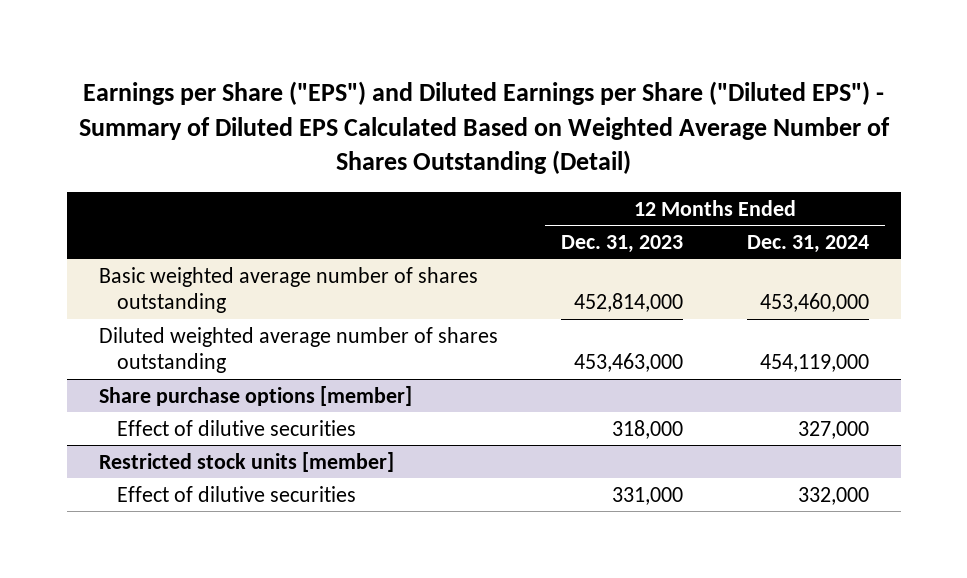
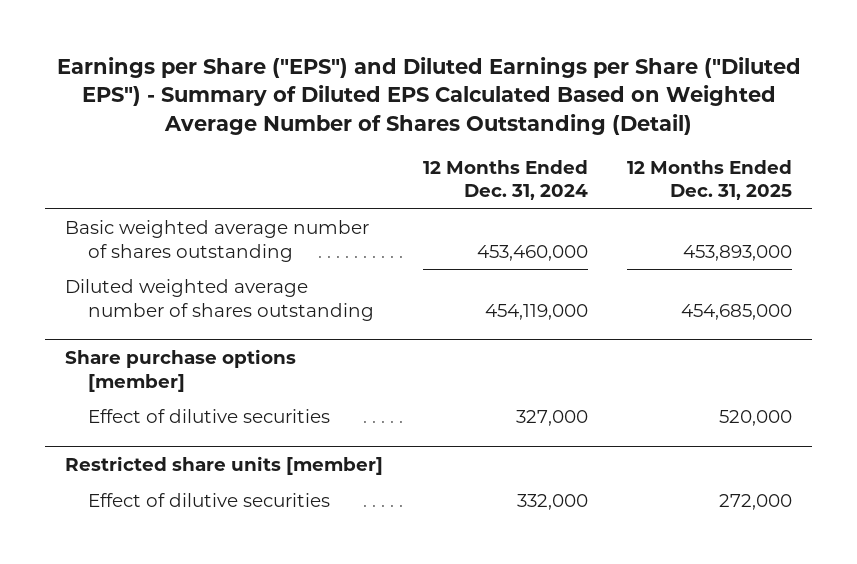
[561,234,684,253] Dec. 31, 2023 -> none
none -> [626,159,792,201] 12 Months Ended Dec. 31, 2025
[98,451,394,472] Restricted stock units [member] -> [65,456,384,476] Restricted share units [member]

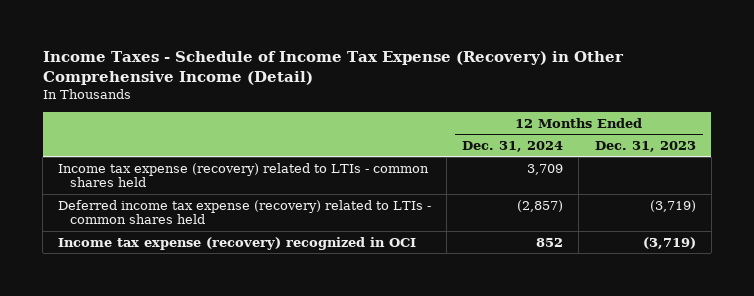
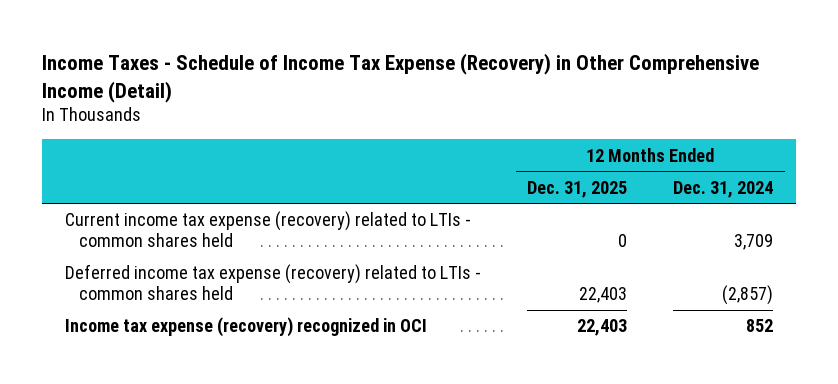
[594,140,696,152] Dec. 31, 2023 -> none
none -> [527,180,628,198] Dec. 31, 2025
[58,162,430,188] Income tax expense (recovery) related to LTIs - common shares held -> [65,211,472,248] Current income tax expense (recovery) related to LTIs - common shares held

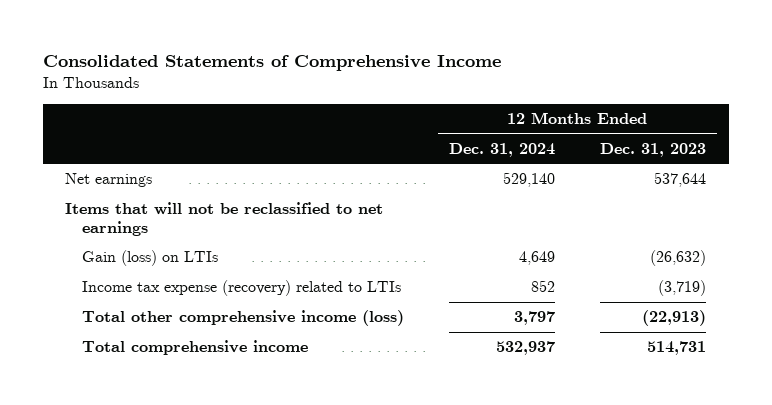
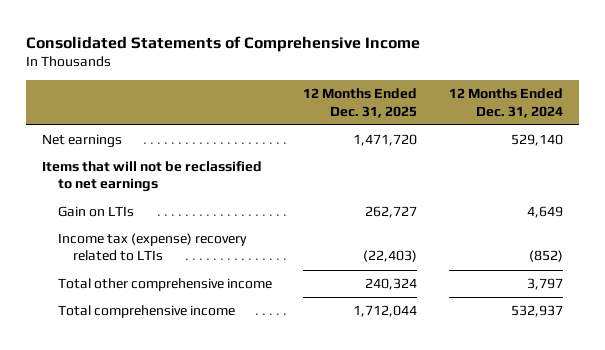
[600,142,707,157] Dec. 31, 2023 -> none
none -> [303,88,418,118] 12 Months Ended Dec. 31, 2025
[81,250,218,267] Gain (loss) on LTIs -> [57,206,134,218] Gain on LTIs
[81,280,401,297] Income tax expense (recovery) related to LTIs -> [57,233,247,262] Income tax (expense) recovery related to LTIs
[530,280,555,293] 852 -> [528,250,563,263] (852)
[81,310,404,327] Total other comprehensive income (loss) -> [57,278,272,292] Total other comprehensive income

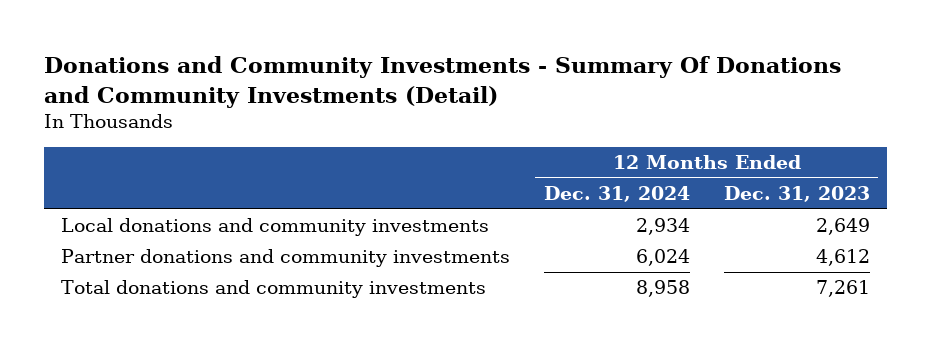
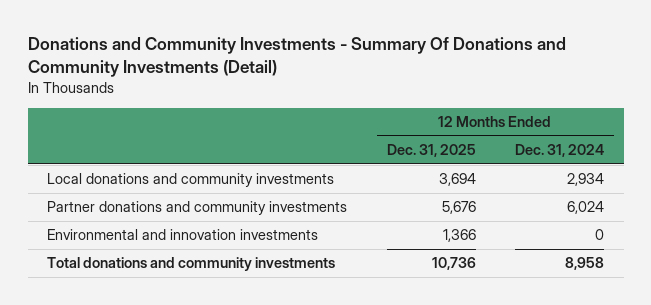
[723,186,870,203] Dec. 31, 2023 -> none
none -> [386,144,476,158] Dec. 31, 2025
none -> [47,229,319,241] Environmental and innovation investments

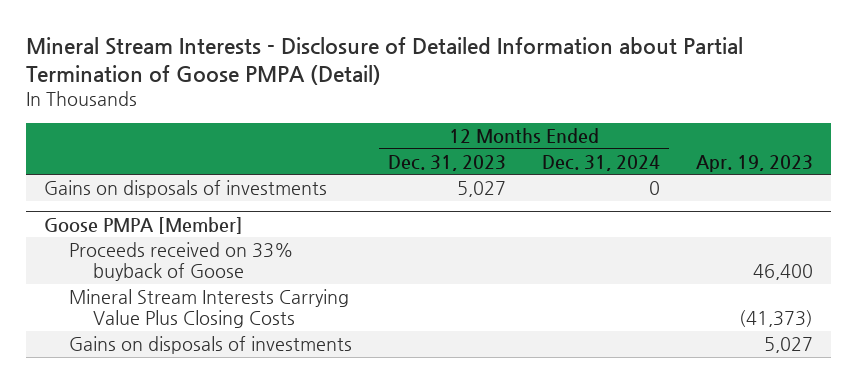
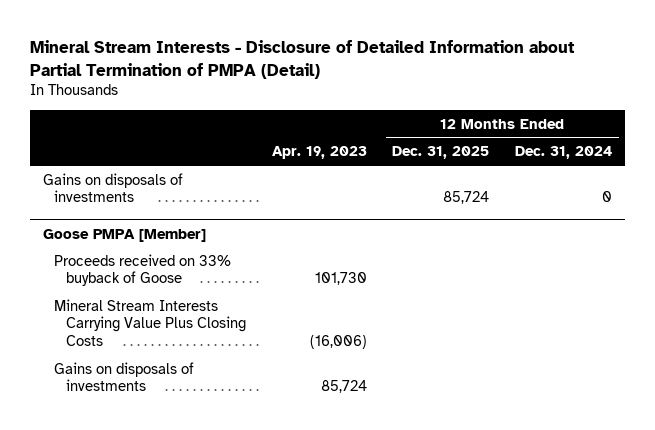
[25,37,743,85] Mineral Stream Interests - Disclosure of Detailed Information about Partial Termination of Goose PMPA (Detail) -> [29,39,575,79] Mineral Stream Interests - Disclosure of Detailed Information about Partial Termination of PMPA (Detail)
[387,154,506,171] Dec. 31, 2023 -> none
none -> [392,146,490,160] Dec. 31, 2025
[752,264,813,281] 46,400 -> [314,272,367,286] 101,730
[738,310,813,328] (41,373) -> [309,334,367,349] (16,006)
[763,337,813,354] 5,027 -> [320,380,367,394] 85,724

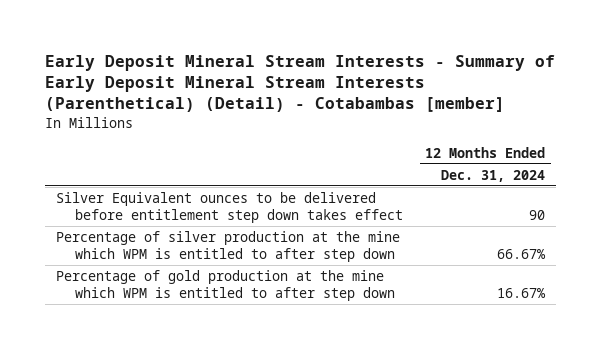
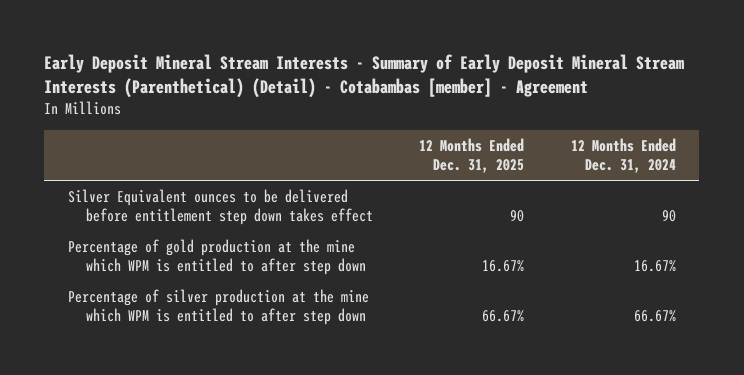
[45,54,556,113] Early Deposit Mineral Stream Interests - Summary of Early Deposit Mineral Stream Interests (Parenthetical) (Detail) - Cotabambas [member] -> [44,53,685,99] Early Deposit Mineral Stream Interests - Summary of Early Deposit Mineral Stream Interests (Parenthetical) (Detail) - Cotabambas [member] - Agreement
none -> [419,137,525,174] 12 Months Ended Dec. 31, 2025
[56,231,401,263] Percentage of silver production at the mine which WPM is entitled to after step down -> [67,288,369,326] Percentage of silver production at the mine which WPM is entitled to after step down

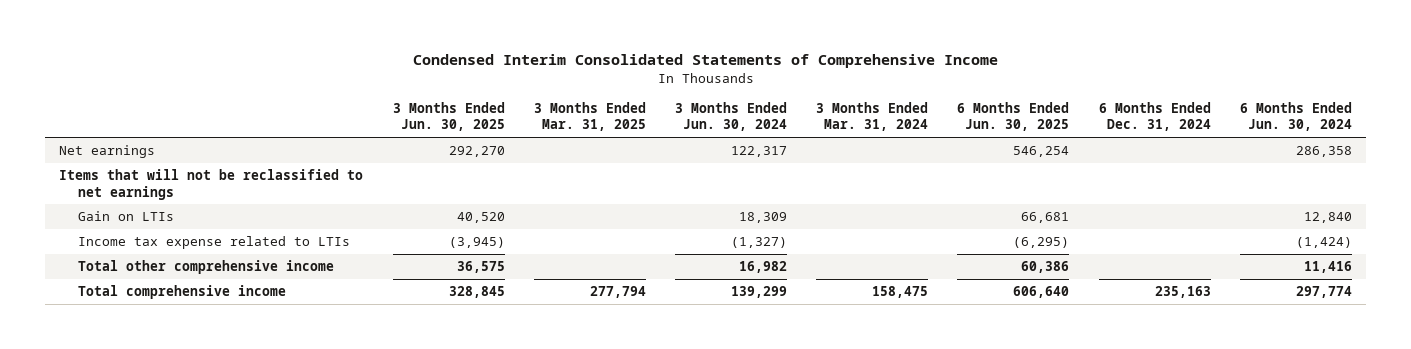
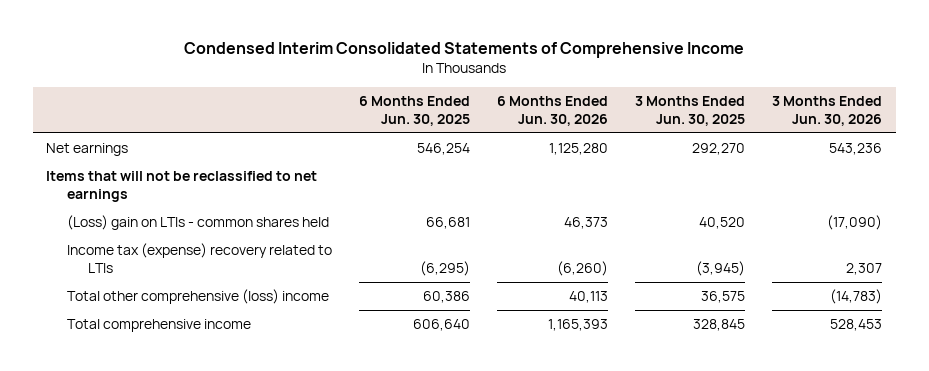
[533,101,646,132] 3 Months Ended Mar. 31, 2025 -> none
[674,101,787,132] 3 Months Ended Jun. 30, 2024 -> none
[816,101,929,132] 3 Months Ended Mar. 31, 2024 -> none
[1098,101,1211,132] 6 Months Ended Dec. 31, 2024 -> none
[1239,101,1352,132] 6 Months Ended Jun. 30, 2024 -> none
none -> [497,96,609,127] 6 Months Ended Jun. 30, 2026
none -> [772,96,883,127] 3 Months Ended Jun. 30, 2026
[78,211,175,222] Gain on LTIs -> [67,214,330,230] (Loss) gain on LTIs - common shares held
[78,236,351,250] Income tax expense related to LTIs -> [67,242,333,273] Income tax (expense) recovery related to LTIs
[78,260,335,275] Total other comprehensive income -> [67,288,330,304] Total other comprehensive (loss) income

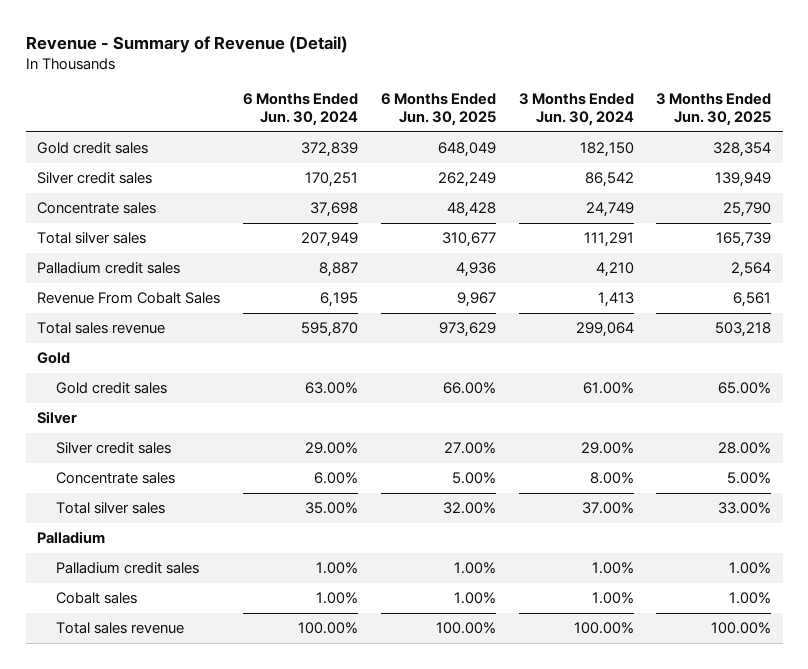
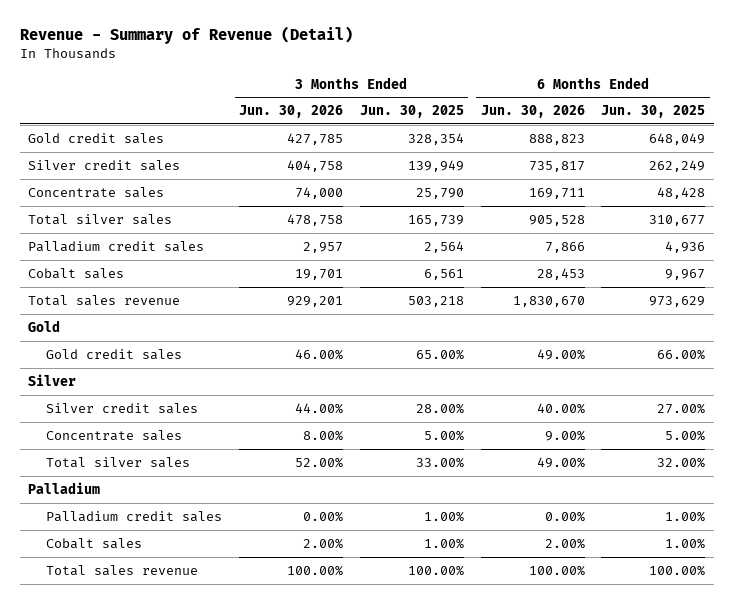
[242,92,358,127] 6 Months Ended Jun. 30, 2024 -> none
[518,92,634,127] 3 Months Ended Jun. 30, 2024 -> none
none -> [238,105,343,119] Jun. 30, 2026
none -> [480,105,585,119] Jun. 30, 2026
[37,292,221,305] Revenue From Cobalt Sales -> [27,267,124,279] Cobalt sales

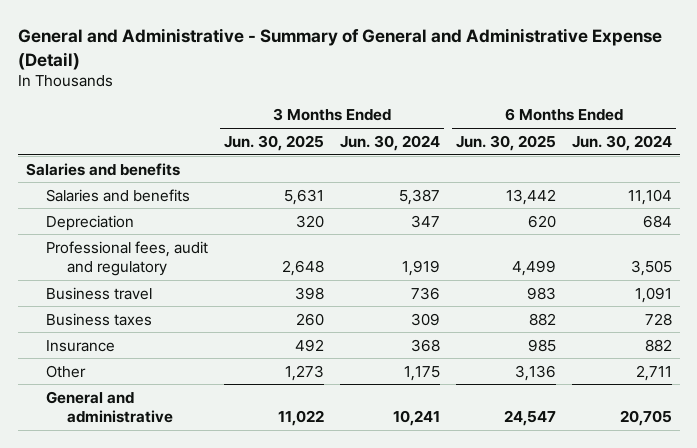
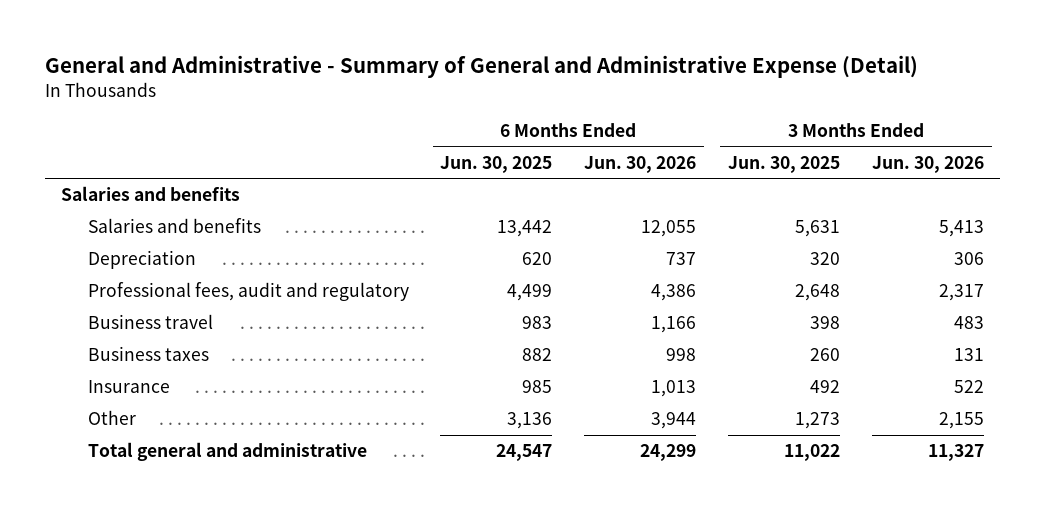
[339,134,440,151] Jun. 30, 2024 -> none
[571,134,672,151] Jun. 30, 2024 -> none
none -> [584,155,697,173] Jun. 30, 2026
none -> [871,155,984,173] Jun. 30, 2026
[46,390,173,424] General and administrative -> [87,442,367,462] Total general and administrative

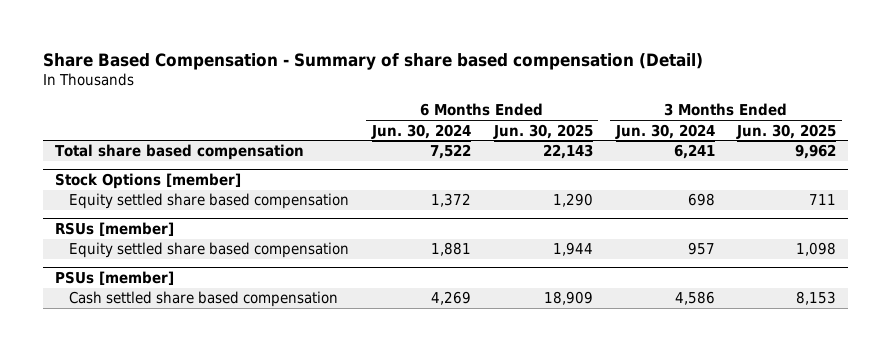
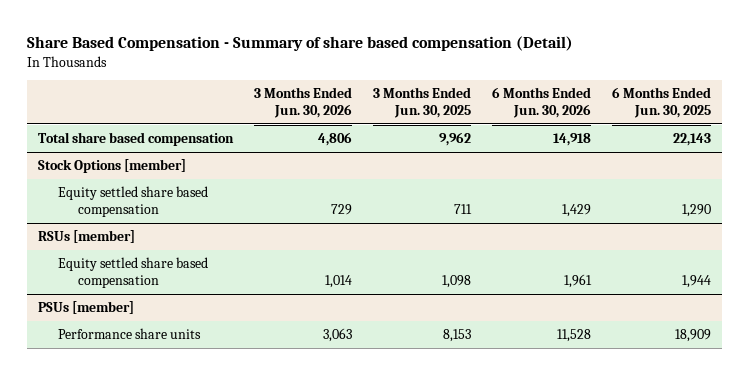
[370,123,471,139] Jun. 30, 2024 -> none
[614,123,715,139] Jun. 30, 2024 -> none
none -> [254,87,353,118] 3 Months Ended Jun. 30, 2026
none -> [492,87,592,118] 6 Months Ended Jun. 30, 2026
[69,291,339,308] Cash settled share based compensation -> [58,328,202,340] Performance share units

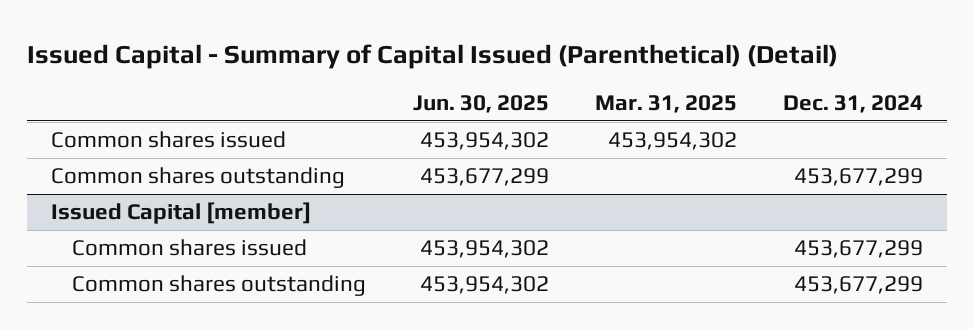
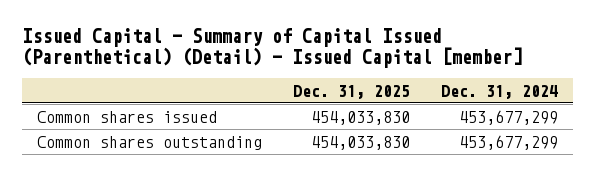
[27,43,839,69] Issued Capital - Summary of Capital Issued (Parenthetical) (Detail) -> [22,28,523,69] Issued Capital - Summary of Capital Issued (Parenthetical) (Detail) - Issued Capital [member]
[412,95,549,114] Jun. 30, 2025 -> none
[595,95,738,114] Mar. 31, 2025 -> none
none -> [293,84,411,99] Dec. 31, 2025
[50,131,286,149] Common shares issued -> none
[50,167,345,189] Common shares outstanding -> none
[50,202,311,225] Issued Capital [member] -> none

